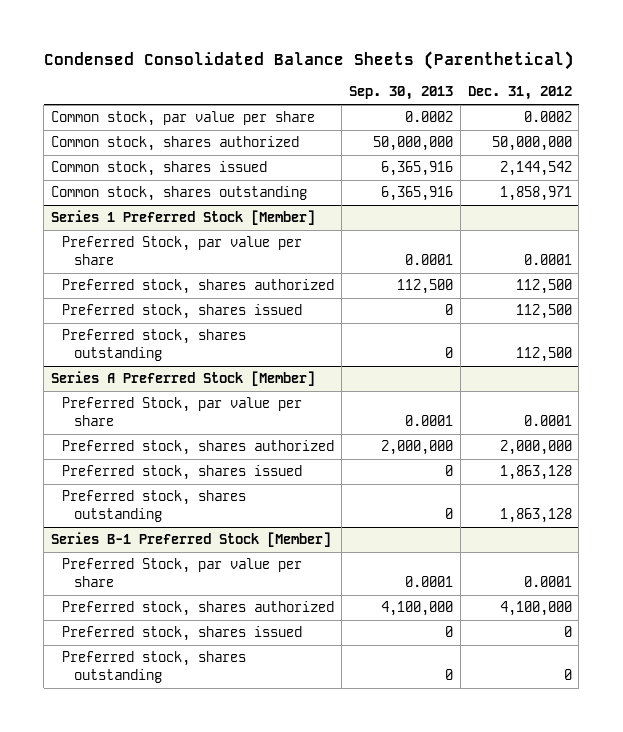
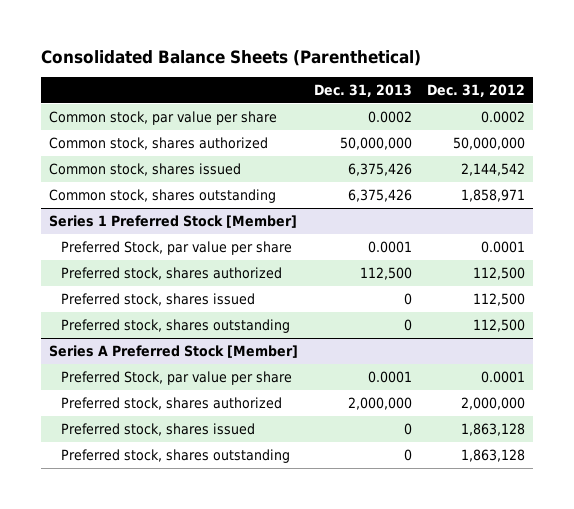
[43,51,574,71] Condensed Consolidated Balance Sheets (Parenthetical) -> [40,49,421,66] Consolidated Balance Sheets (Parenthetical)
[349,86,454,101] Sep. 30, 2013 -> none
none -> [313,83,412,97] Dec. 31, 2013
[51,532,332,548] Series B-1 Preferred Stock [Member] -> none
[62,558,303,588] Preferred Stock, par value per share -> none
[62,601,335,617] Preferred stock, shares authorized -> none
[62,626,303,642] Preferred stock, shares issued -> none
[62,651,247,684] Preferred stock, shares outstanding -> none

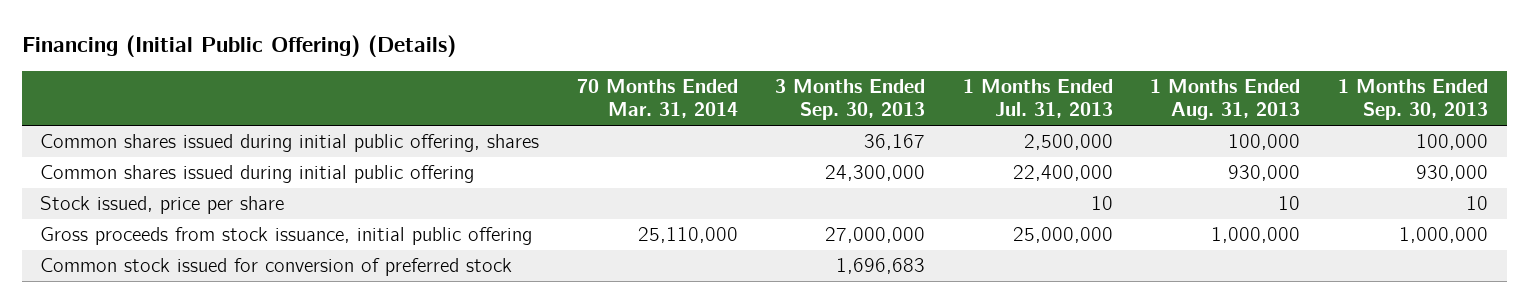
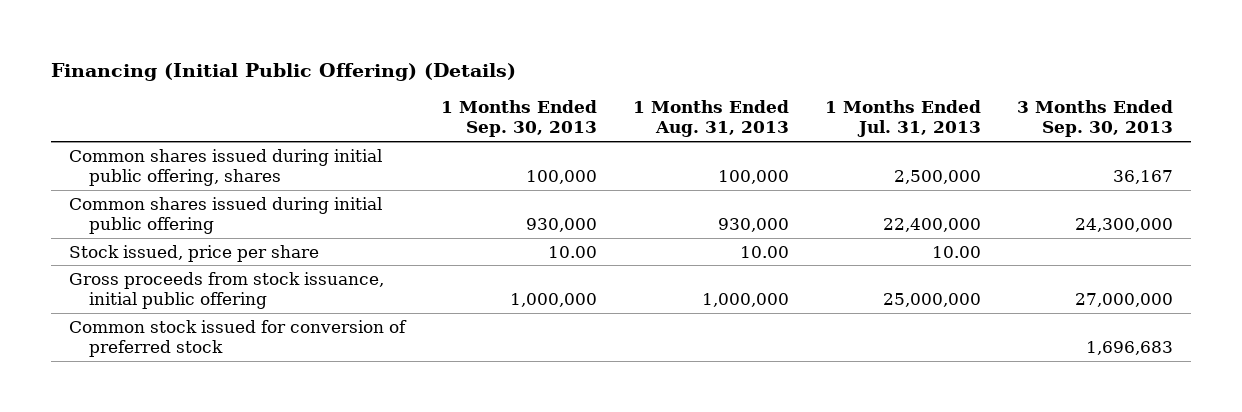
[576,79,738,119] 70 Months Ended Mar. 31, 2014 -> none
[1090,196,1113,211] 10 -> [931,245,981,258] 10.00
[1278,196,1301,211] 10 -> [739,245,789,258] 10.00
[1465,196,1488,211] 10 -> [548,245,598,258] 10.00

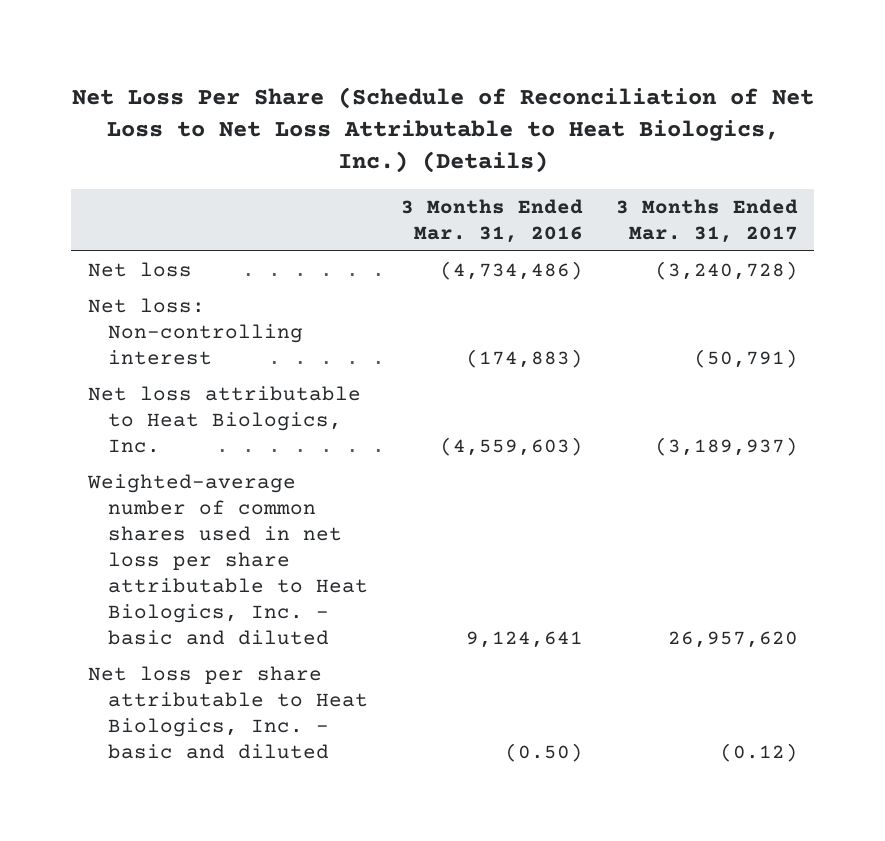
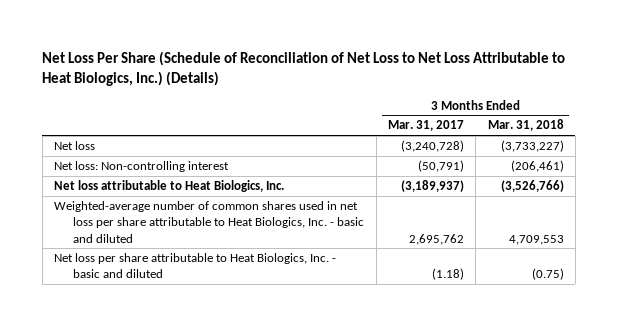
[401,199,584,244] 3 Months Ended Mar. 31, 2016 -> none
none -> [487,119,564,132] Mar. 31, 2018
[667,631,798,649] 26,957,620 -> [408,233,464,245] 2,695,762
[719,742,798,762] (0.12) -> [431,268,464,281] (1.18)

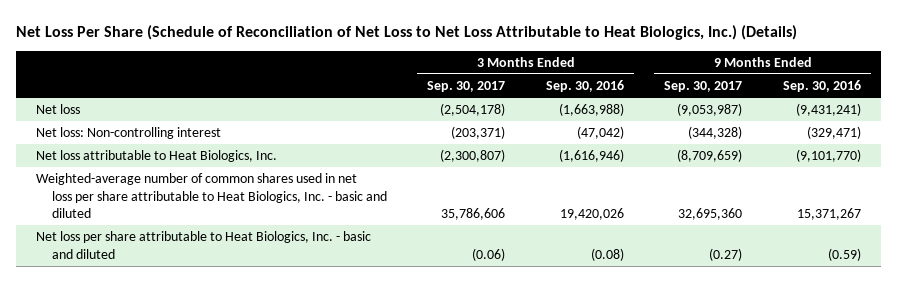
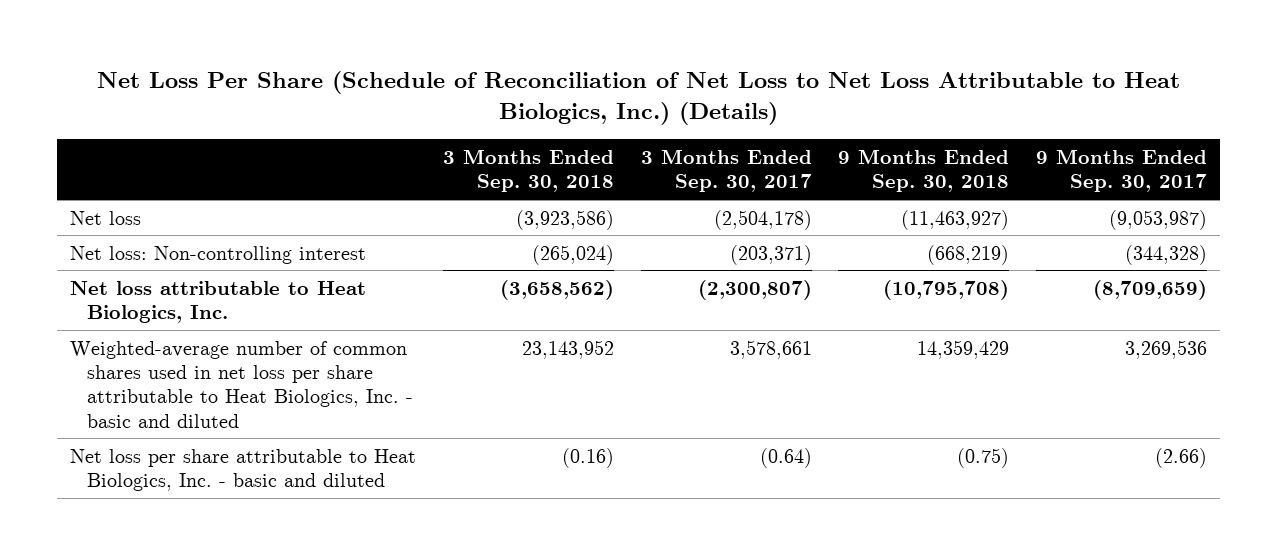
[545,79,624,92] Sep. 30, 2016 -> none
[782,79,861,92] Sep. 30, 2016 -> none
none -> [442,148,614,193] 3 Months Ended Sep. 30, 2018
none -> [838,148,1010,193] 9 Months Ended Sep. 30, 2018
[441,207,506,220] 35,786,606 -> [729,339,812,359] 3,578,661
[678,207,743,220] 32,695,360 -> [1124,339,1207,359] 3,269,536
[472,247,506,261] (0.06) -> [759,447,812,468] (0.64)
[709,247,743,261] (0.27) -> [1154,447,1207,468] (2.66)

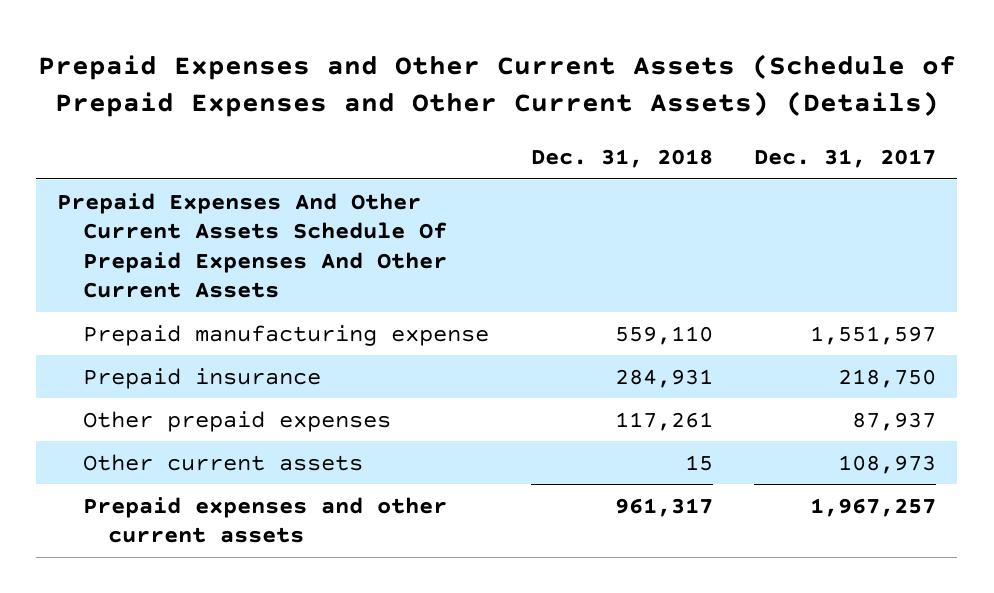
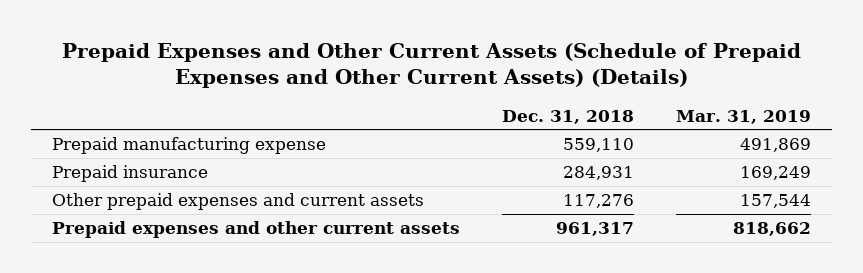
[754,149,937,169] Dec. 31, 2017 -> none
none -> [676,109,812,124] Mar. 31, 2019
[57,192,447,299] Prepaid Expenses And Other Current Assets Schedule Of Prepaid Expenses And Other Current Assets -> none
[82,453,363,471] Other current assets -> none
[82,410,391,432] Other prepaid expenses -> [52,193,425,211] Other prepaid expenses and current assets
[614,411,713,431] 117,261 -> [563,194,635,209] 117,276

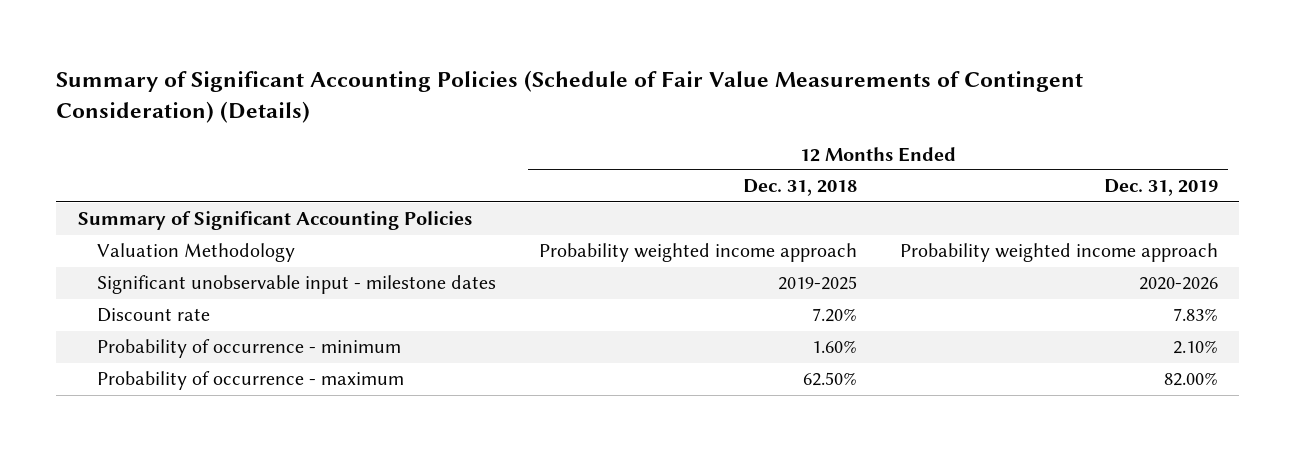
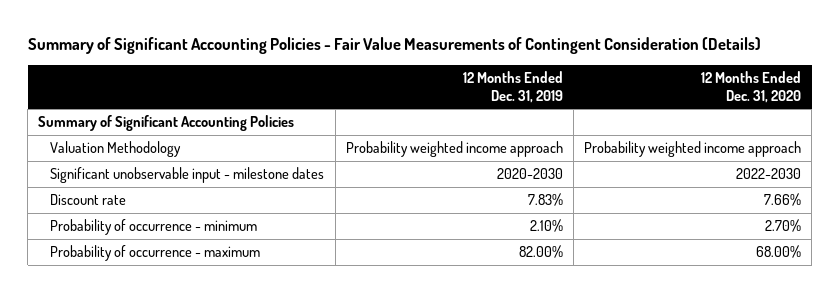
[56,70,1084,124] Summary of Significant Accounting Policies (Schedule of Fair Value Measurements of Contingent Consideration) (Details) -> [27,37,761,55] Summary of Significant Accounting Policies - Fair Value Measurements of Contingent Consideration (Details)
[742,179,857,197] Dec. 31, 2018 -> none
none -> [701,70,802,103] 12 Months Ended Dec. 31, 2020
[1138,277,1218,291] 2020-2026 -> [496,168,563,180] 2020-2030

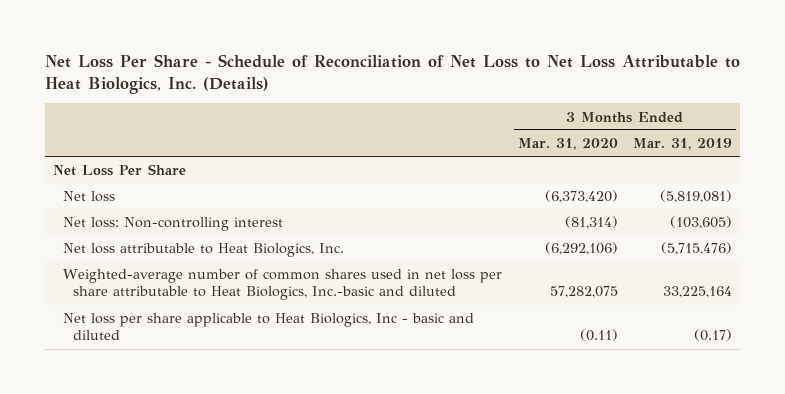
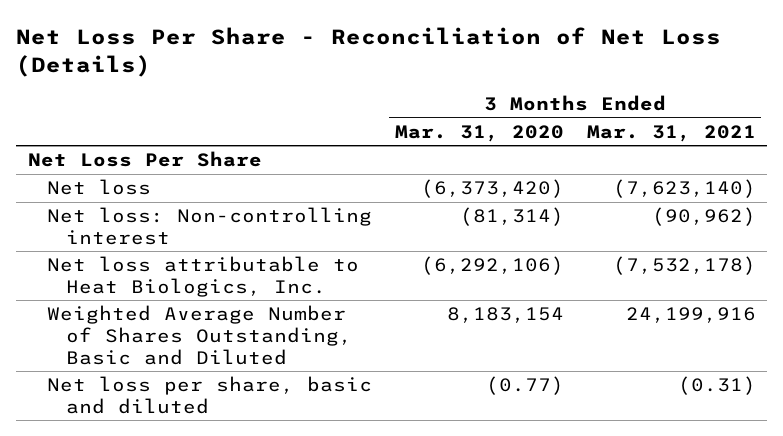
[44,54,740,95] Net Loss Per Share - Schedule of Reconciliation of Net Loss to Net Loss Attributable to Heat Biologics, Inc. (Details) -> [16,27,722,78] Net Loss Per Share - Reconciliation of Net Loss (Details)
[633,138,733,151] Mar. 31, 2019 -> none
none -> [586,124,756,142] Mar. 31, 2021
[62,269,502,301] Weighted-average number of common shares used in net loss per share attributable to Heat Biologics, Inc.-basic and diluted -> [46,305,353,365] Weighted Average Number of Shares Outstanding, Basic and Diluted
[549,286,618,299] 57,282,075 -> [446,307,564,324] 8,183,154
[62,313,474,341] Net loss per share applicable to Heat Biologics, Inc - basic and diluted -> [46,376,372,414] Net loss per share, basic and diluted
[579,329,618,342] (0.11) -> [485,376,564,396] (0.77)

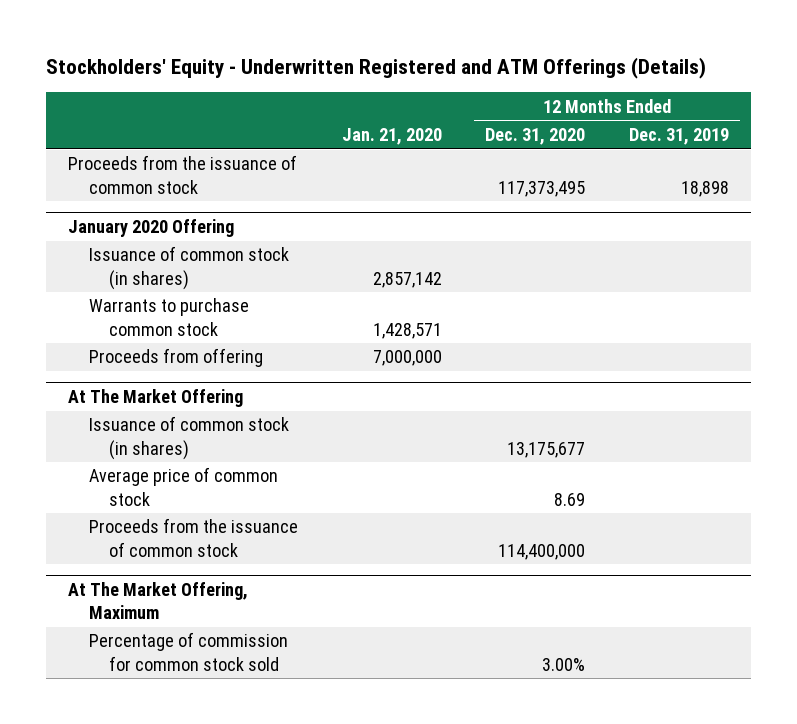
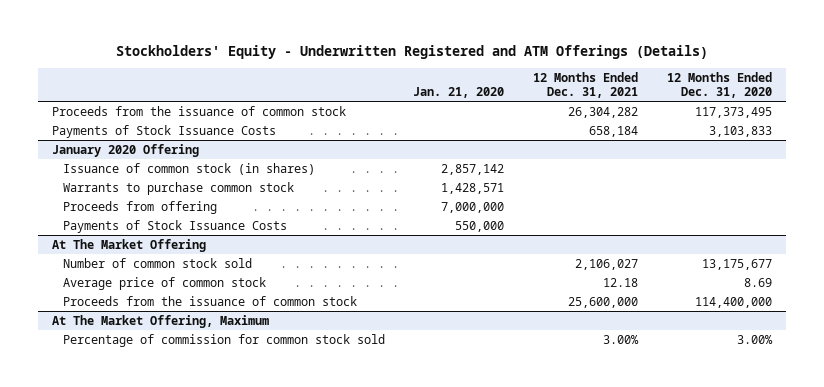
[629,127,730,145] Dec. 31, 2019 -> none
none -> [533,71,639,99] 12 Months Ended Dec. 31, 2021
none -> [52,124,277,138] Payments of Stock Issuance Costs
none -> [62,219,287,233] Payments of Stock Issuance Costs
[88,416,289,460] Issuance of common stock (in shares) -> [62,257,252,268] Number of common stock sold

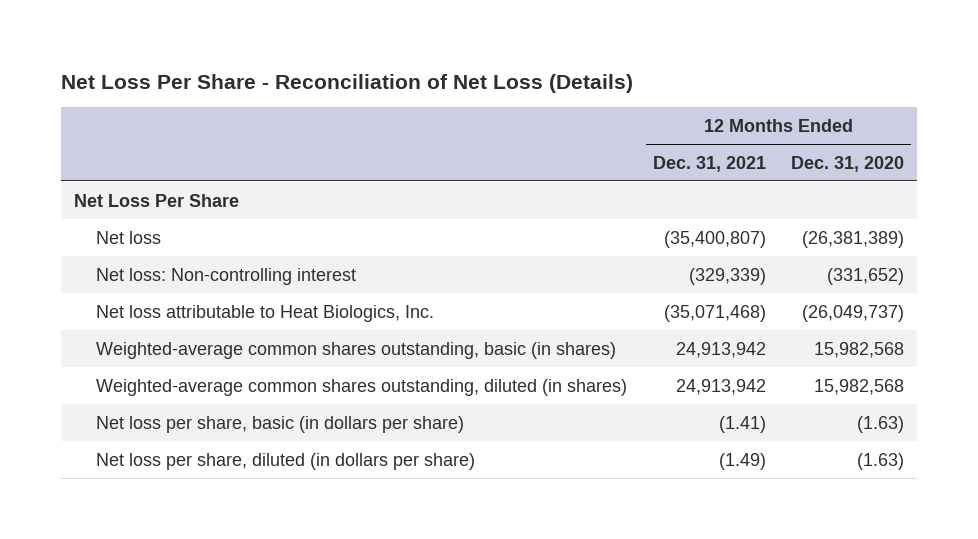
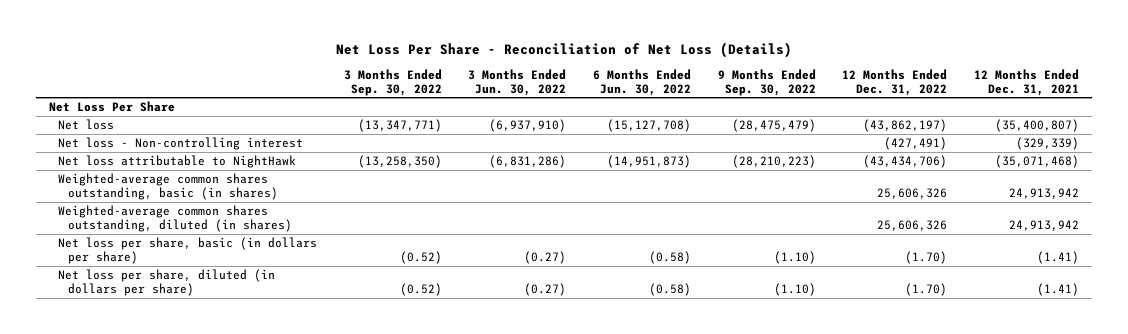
[791,155,905,172] Dec. 31, 2020 -> none
none -> [343,68,442,96] 3 Months Ended Sep. 30, 2022
none -> [468,68,567,96] 3 Months Ended Jun. 30, 2022
none -> [593,68,692,96] 6 Months Ended Jun. 30, 2022
none -> [717,68,816,96] 9 Months Ended Sep. 30, 2022
none -> [842,68,948,96] 12 Months Ended Dec. 31, 2022
[95,267,356,285] Net loss: Non-controlling interest -> [58,137,304,151] Net loss - Non-controlling interest
[95,304,434,322] Net loss attributable to Heat Biologics, Inc. -> [58,155,297,169] Net loss attributable to NightHawk
[718,452,766,470] (1.49) -> [1036,282,1079,296] (1.41)

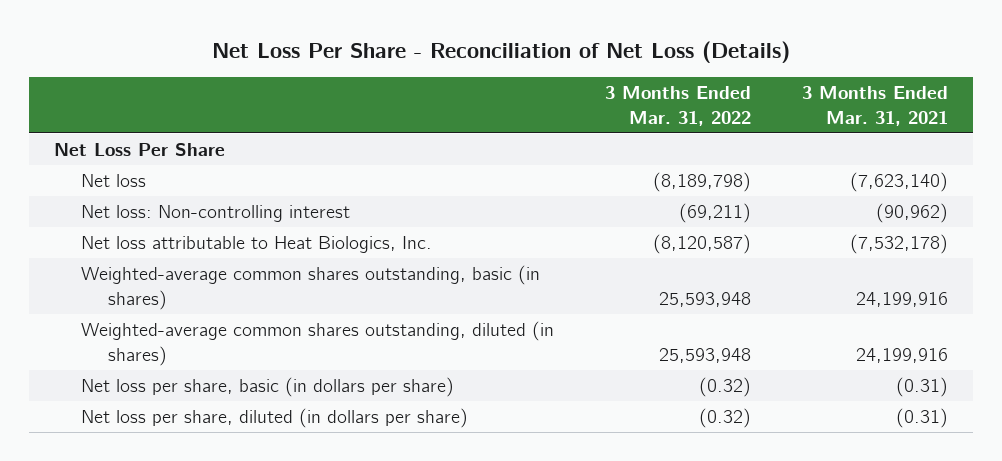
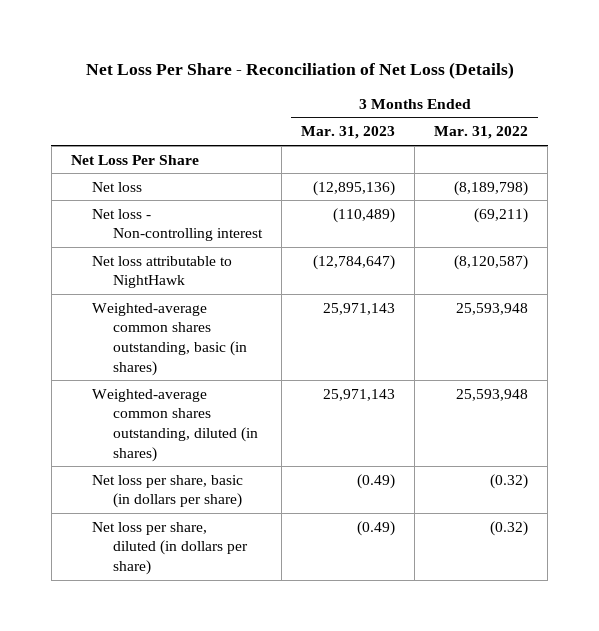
[801,86,948,126] 3 Months Ended Mar. 31, 2021 -> none
none -> [300,126,395,140] Mar. 31, 2023
[81,205,351,223] Net loss: Non-controlling interest -> [91,208,263,242] Net loss - Non-controlling interest
[81,236,433,254] Net loss attributable to Heat Biologics, Inc. -> [91,255,232,289] Net loss attributable to NightHawk

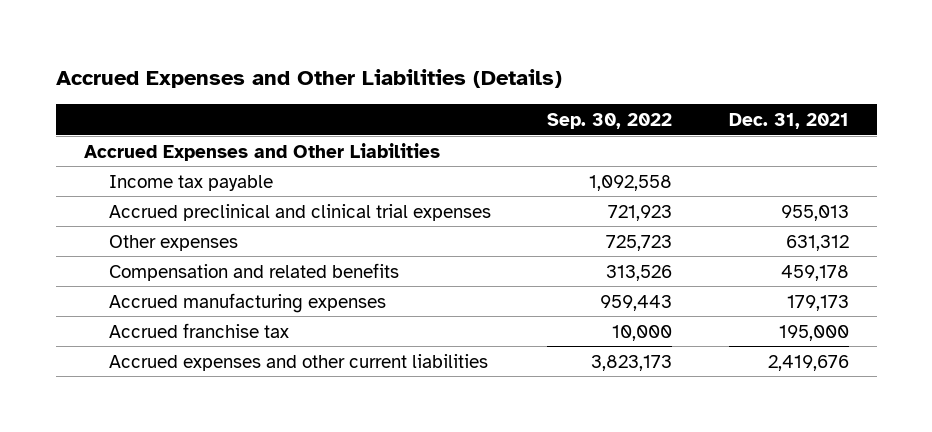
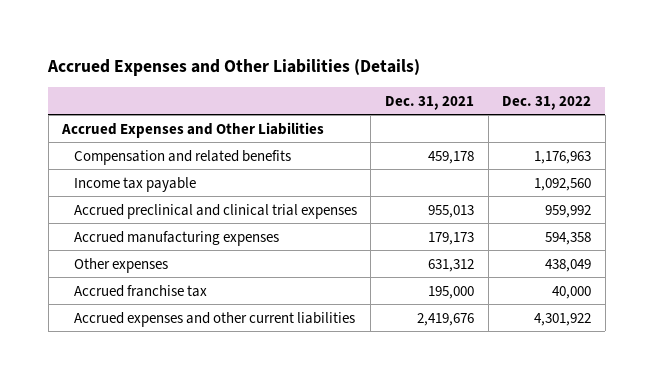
[547,113,673,130] Sep. 30, 2022 -> none
none -> [502,95,592,110] Dec. 31, 2022
[109,262,400,281] Compensation and related benefits -> [73,149,291,165] Compensation and related benefits
[109,234,239,251] Other expenses -> [73,257,168,273] Other expenses

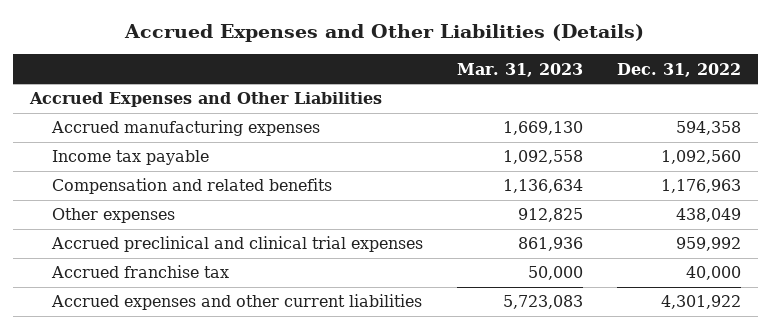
[384,95,474,110] Dec. 31, 2021 -> none
none -> [456,62,583,77] Mar. 31, 2023
[73,176,196,192] Income tax payable -> [52,150,210,166] Income tax payable
[73,149,291,165] Compensation and related benefits -> [52,178,333,195] Compensation and related benefits
[73,203,357,219] Accrued preclinical and clinical trial expenses -> [51,236,424,253] Accrued preclinical and clinical trial expenses

